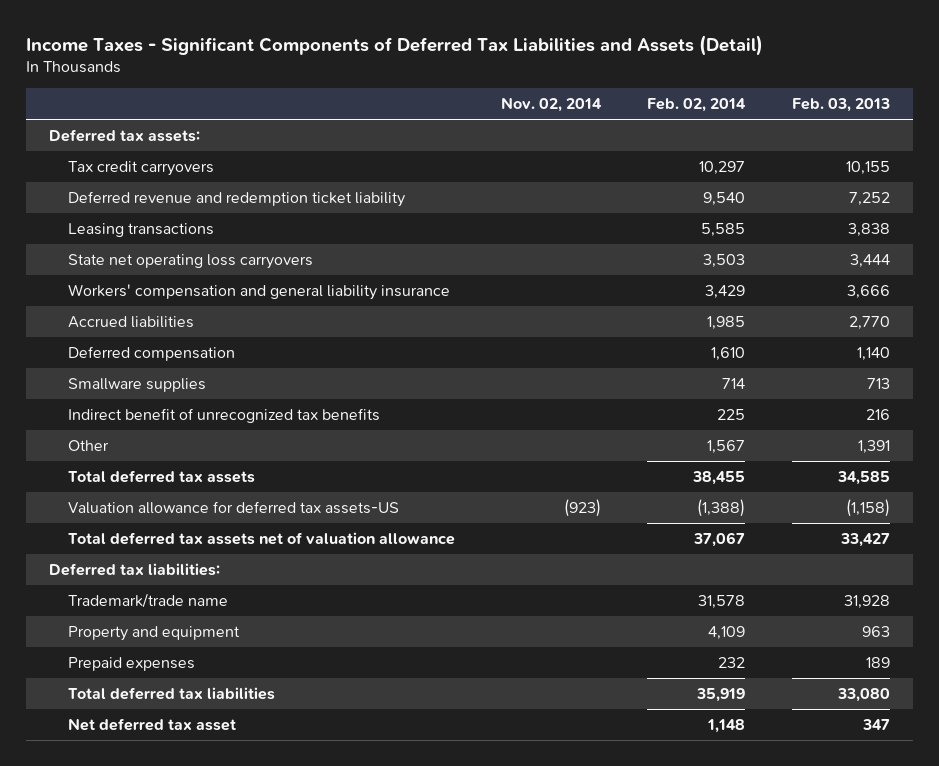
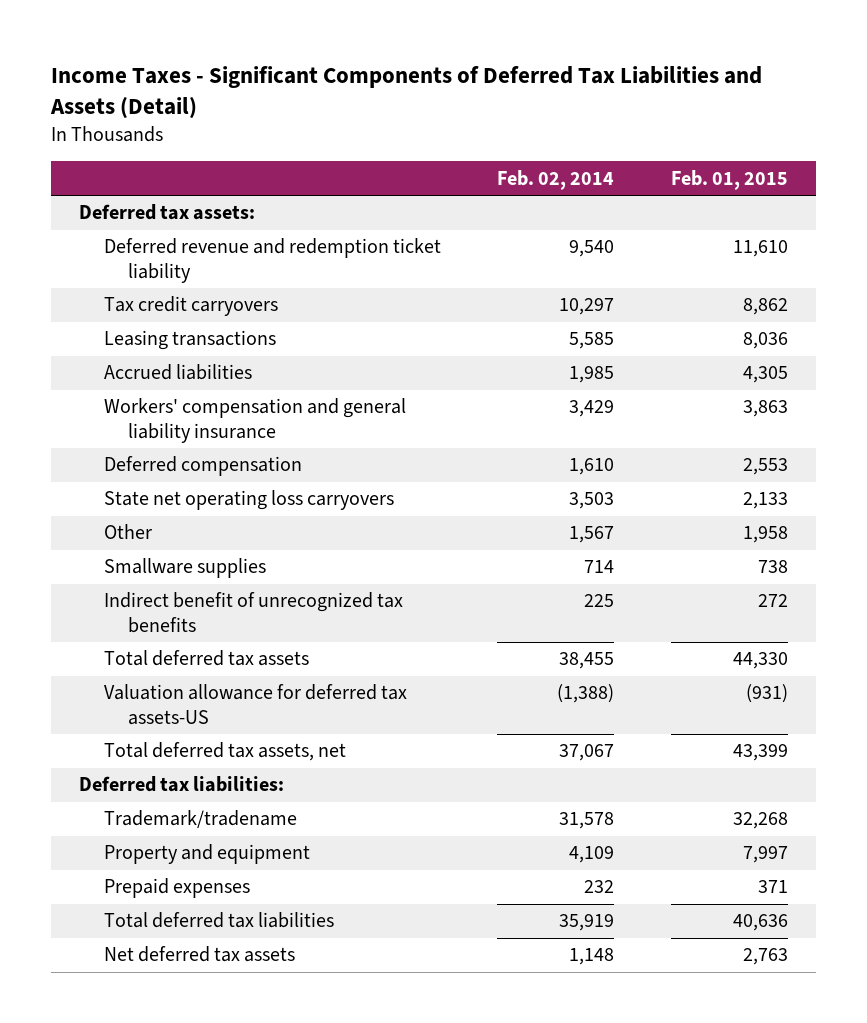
[500,97,602,113] Nov. 02, 2014 -> none
[791,98,890,113] Feb. 03, 2013 -> none
none -> [670,169,788,190] Feb. 01, 2015
[67,160,214,176] Tax credit carryovers -> [103,296,278,317] Tax credit carryovers
[67,283,450,300] Workers' compensation and general liability insurance -> [103,398,406,443] Workers' compensation and general liability insurance
[67,253,313,269] State net operating loss carryovers -> [103,490,394,511] State net operating loss carryovers
[67,439,109,451] Other -> [103,524,152,540] Other
[67,531,455,545] Total deferred tax assets net of valuation allowance -> [103,742,346,762] Total deferred tax assets, net
[67,592,228,608] Trademark/trade name -> [103,810,297,829] Trademark/tradename
[67,717,236,731] Net deferred tax asset -> [103,946,295,963] Net deferred tax assets

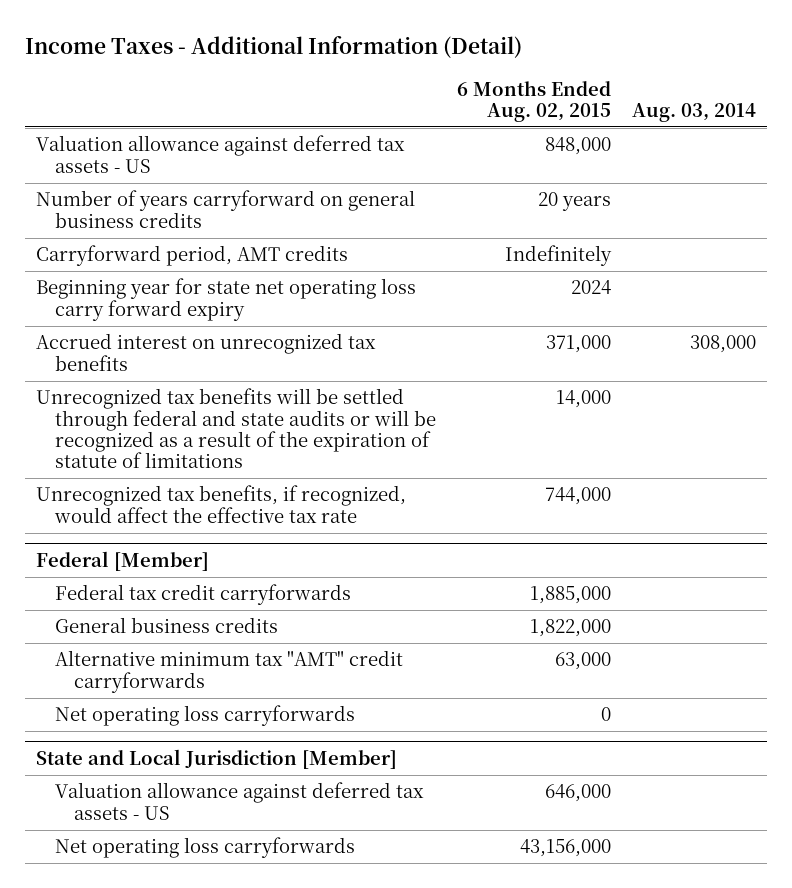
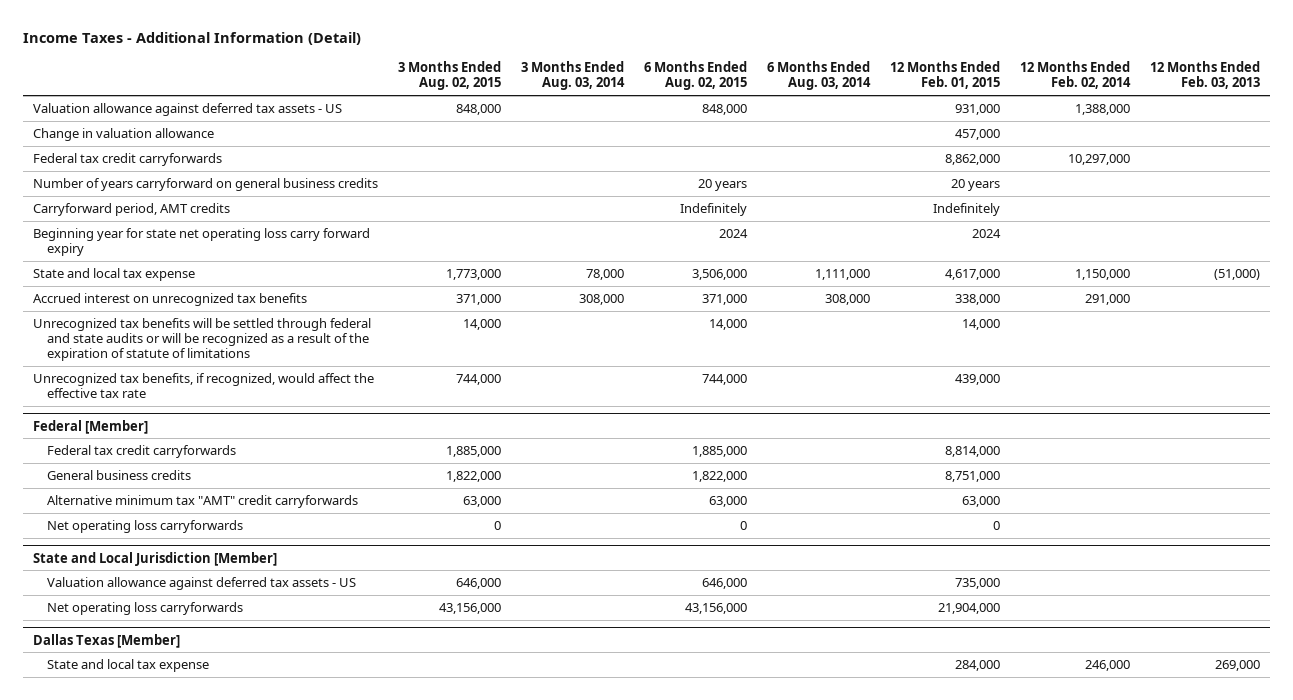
[632,102,757,122] Aug. 03, 2014 -> none
none -> [397,61,501,91] 3 Months Ended Aug. 02, 2015
none -> [520,61,625,91] 3 Months Ended Aug. 03, 2014
none -> [766,61,871,91] 6 Months Ended Aug. 03, 2014
none -> [889,61,1000,90] 12 Months Ended Feb. 01, 2015
none -> [1019,61,1131,90] 12 Months Ended Feb. 02, 2014
none -> [1150,61,1261,90] 12 Months Ended Feb. 03, 2013
none -> [32,127,214,141] Change in valuation allowance
none -> [32,152,222,166] Federal tax credit carryforwards
none -> [32,267,195,281] State and local tax expense
none -> [32,633,180,648] Dallas Texas [Member]
none -> [46,658,209,672] State and local tax expense

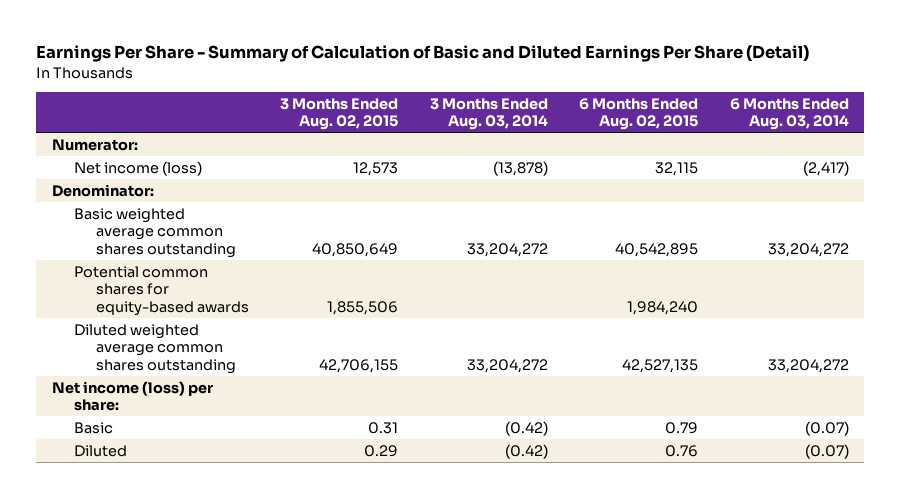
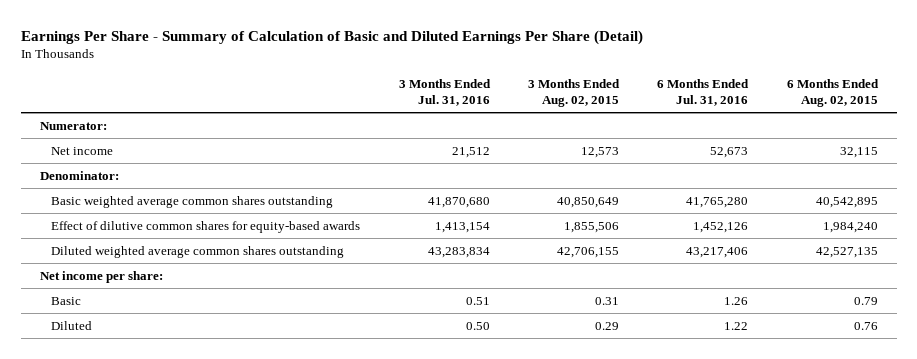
[429,97,548,131] 3 Months Ended Aug. 03, 2014 -> none
[729,97,849,131] 6 Months Ended Aug. 03, 2014 -> none
none -> [398,79,491,106] 3 Months Ended Jul. 31, 2016
none -> [657,79,750,106] 6 Months Ended Jul. 31, 2016
[73,160,202,176] Net income (loss) -> [51,146,114,155] Net income
[73,265,250,317] Potential common shares for equity-based awards -> [51,220,361,233] Effect of dilutive common shares for equity-based awards
[51,380,213,412] Net income (loss) per share: -> [39,270,163,283] Net income per share:

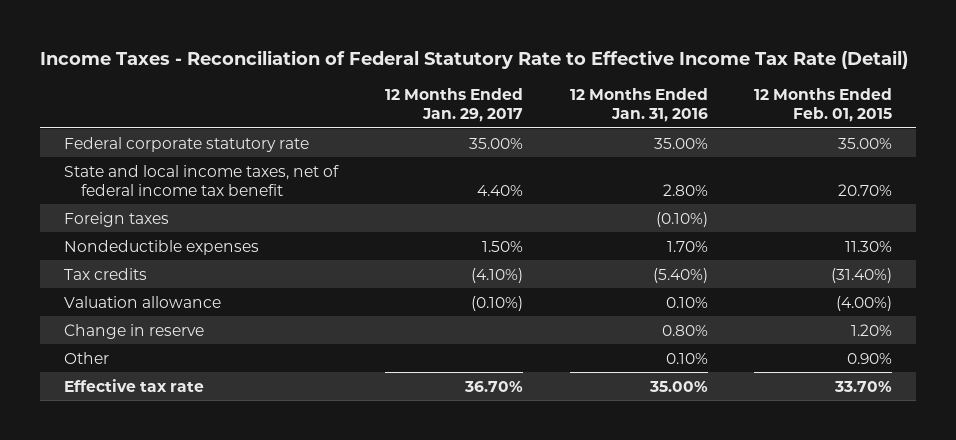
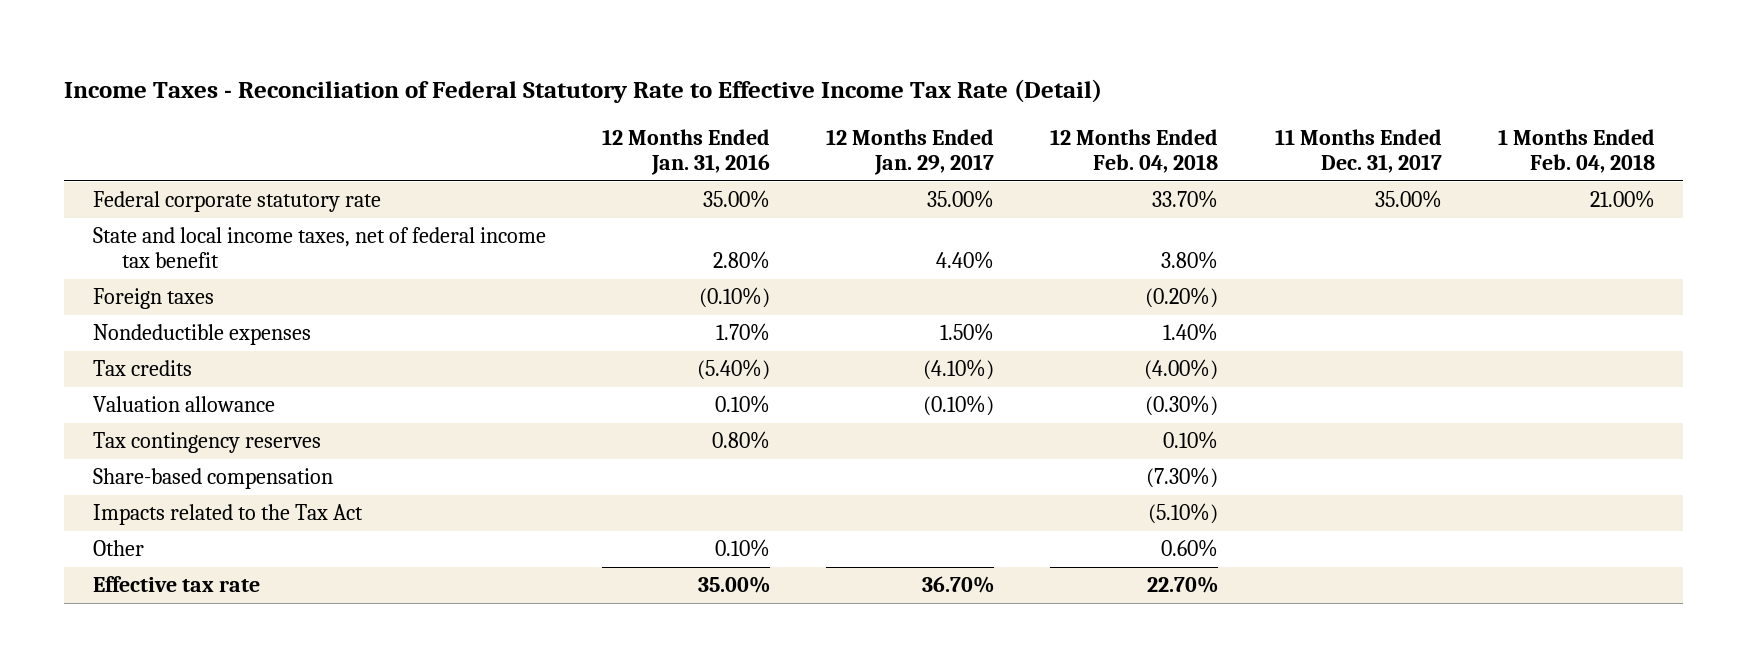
[754,87,893,122] 12 Months Ended Feb. 01, 2015 -> none
none -> [1050,128,1219,173] 12 Months Ended Feb. 04, 2018
none -> [1274,128,1442,173] 11 Months Ended Dec. 31, 2017
none -> [1497,128,1655,173] 1 Months Ended Feb. 04, 2018
[63,323,204,339] Change in reserve -> none
none -> [92,432,321,454] Tax contingency reserves
none -> [92,468,333,490] Share-based compensation
none -> [92,504,363,526] Impacts related to the Tax Act

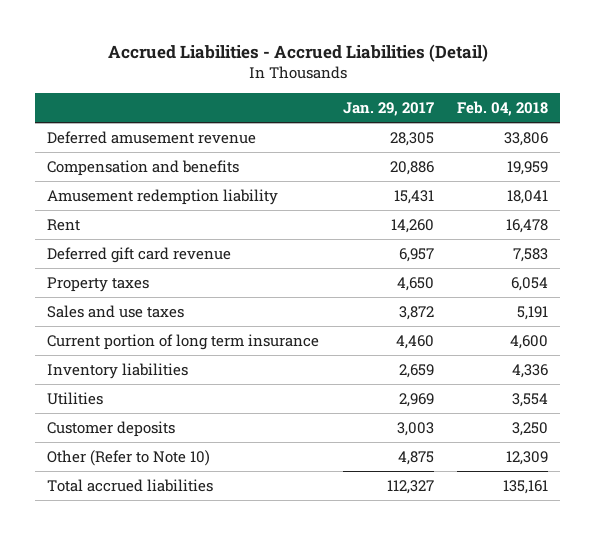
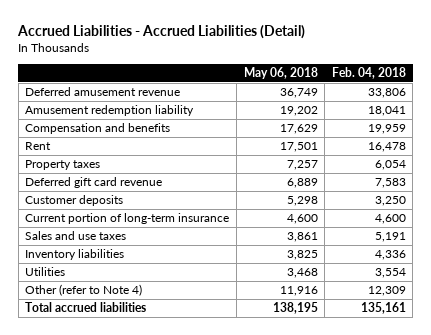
[342,102,434,117] Jan. 29, 2017 -> none
none -> [243,66,318,79] May 06, 2018
[46,159,239,176] Compensation and benefits -> [25,123,171,135] Compensation and benefits
[46,246,231,263] Deferred gift card revenue -> [25,177,163,189] Deferred gift card revenue
[46,420,175,437] Customer deposits -> [25,195,124,207] Customer deposits
none -> [25,213,230,225] Current portion of long-term insurance
[46,333,319,350] Current portion of long term insurance -> none
[46,449,210,466] Other (Refer to Note 10) -> [25,284,143,297] Other (refer to Note 4)

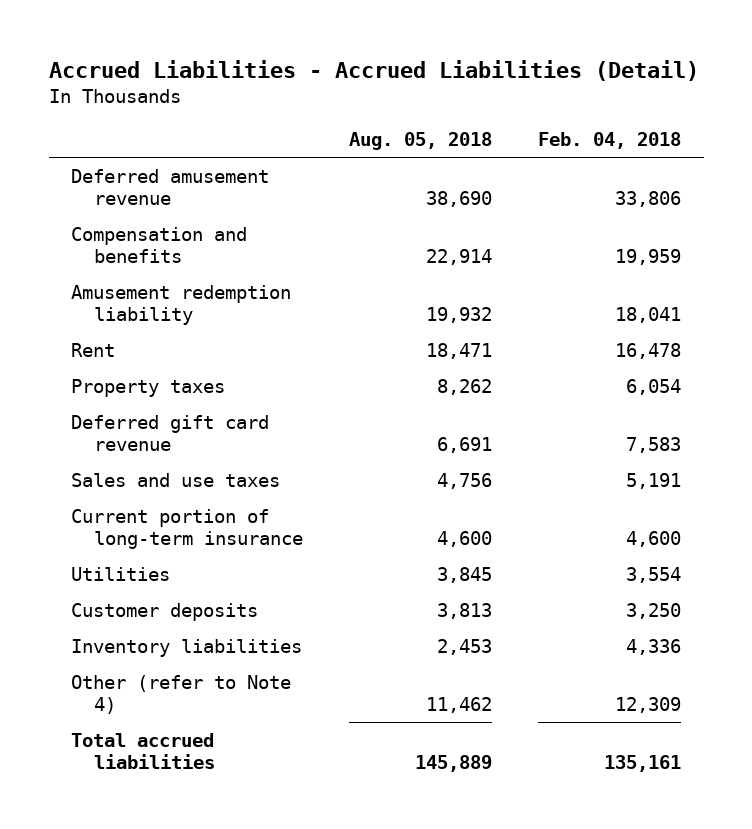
[243,66,318,79] May 06, 2018 -> none
none -> [349,132,493,151] Aug. 05, 2018
[25,105,195,117] Amusement redemption liability -> [71,284,292,326] Amusement redemption liability
[25,213,230,225] Current portion of long-term insurance -> [71,508,304,550] Current portion of long-term insurance
[25,195,124,207] Customer deposits -> [71,602,259,621] Customer deposits
[25,249,125,261] Inventory liabilities -> [71,638,303,657] Inventory liabilities

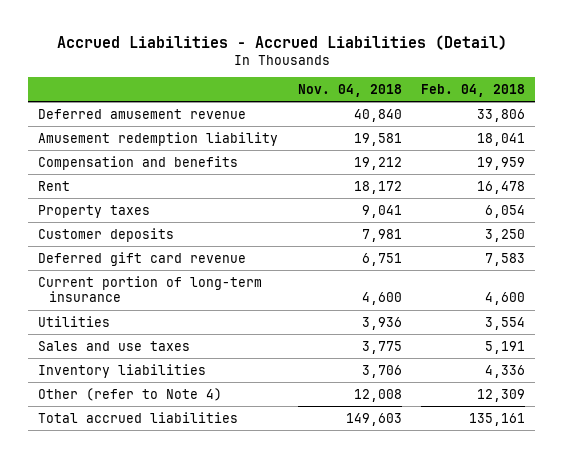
[349,132,493,151] Aug. 05, 2018 -> none
none -> [297,84,402,98] Nov. 04, 2018
[71,226,248,264] Compensation and benefits -> [37,155,238,170] Compensation and benefits
[71,602,259,621] Customer deposits -> [37,227,174,242] Customer deposits
[71,472,281,487] Sales and use taxes -> [37,340,190,351] Sales and use taxes

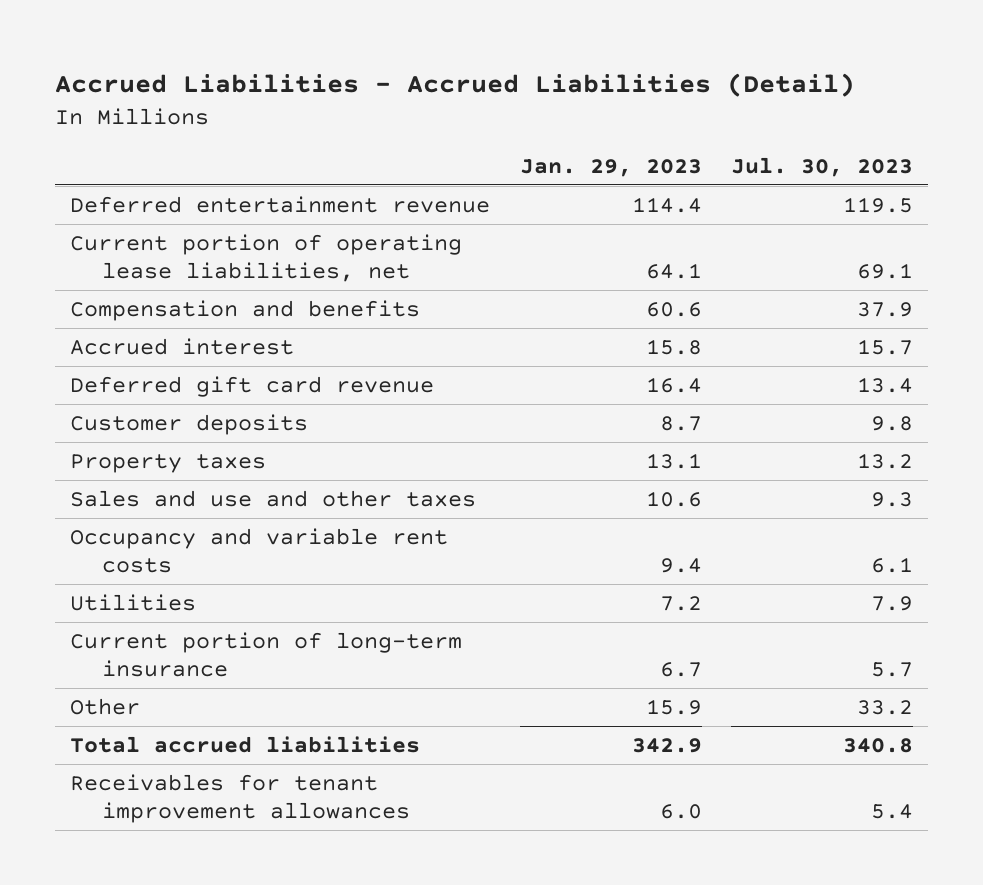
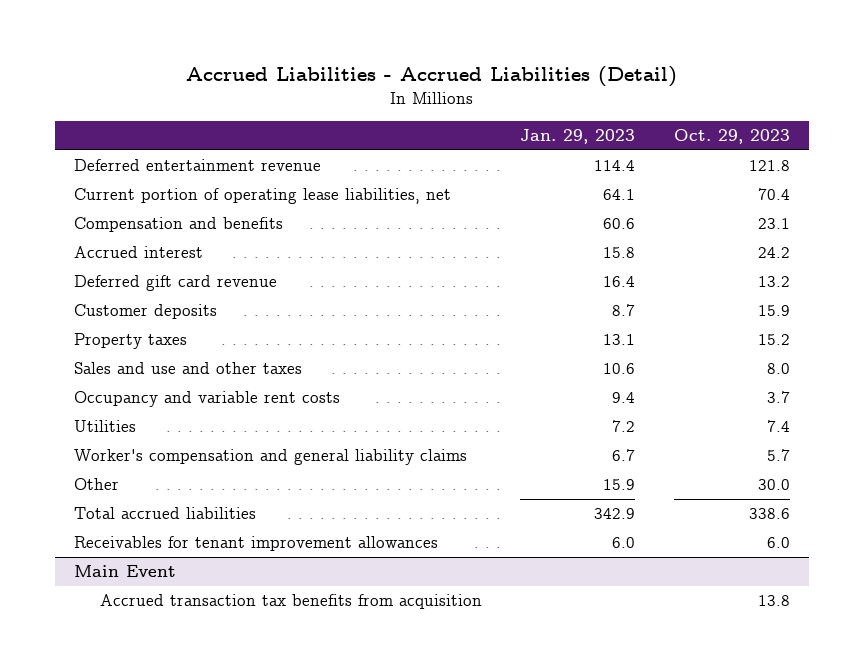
[731,156,914,177] Jul. 30, 2023 -> none
none -> [673,129,790,145] Oct. 29, 2023
[70,631,463,678] Current portion of long-term insurance -> [73,449,467,466] Worker's compensation and general liability claims
none -> [73,565,176,578] Main Event
none -> [99,594,482,610] Accrued transaction tax benefits from acquisition

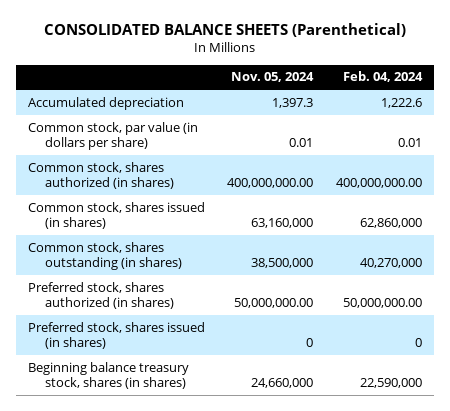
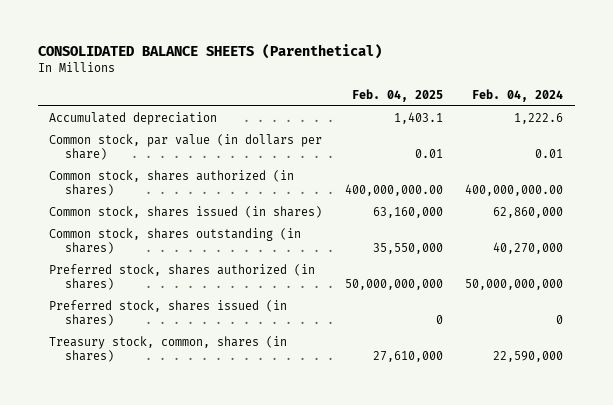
[231,72,315,83] Nov. 05, 2024 -> none
none -> [351,88,443,102] Feb. 04, 2025
[343,297,423,308] 50,000,000.00 -> [465,278,564,290] 50,000,000,000
[27,361,189,389] Beginning balance treasury stock, shares (in shares) -> [49,336,288,362] Treasury stock, common, shares (in shares)

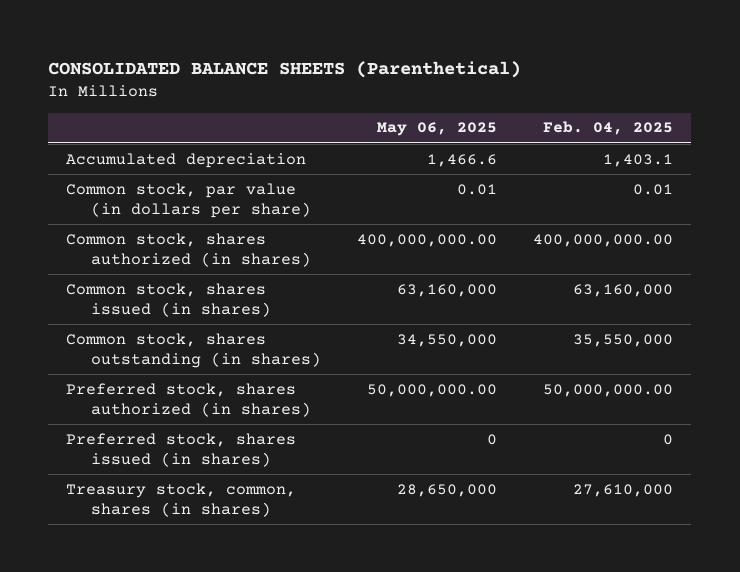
[472,88,564,102] Feb. 04, 2024 -> none
none -> [377,122,498,137] May 06, 2025
[344,278,443,290] 50,000,000,000 -> [543,383,674,397] 50,000,000.00

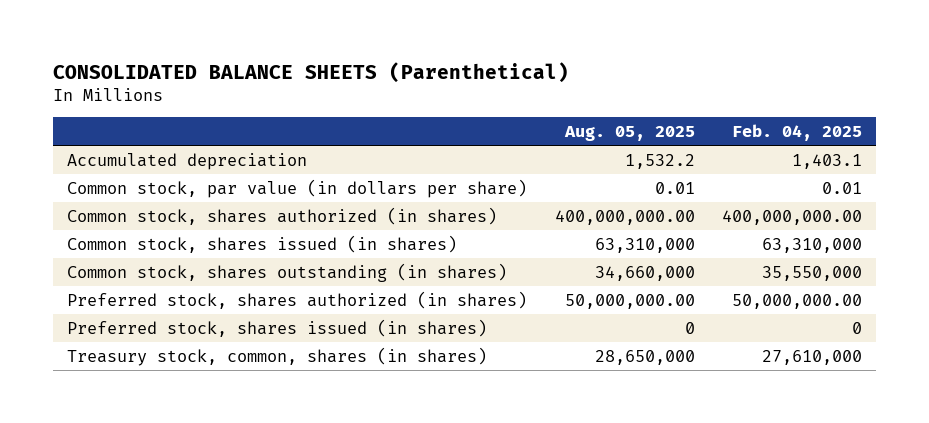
[377,122,498,137] May 06, 2025 -> none
none -> [563,125,695,141] Aug. 05, 2025
[573,283,674,297] 63,160,000 -> [761,237,862,253] 63,310,000

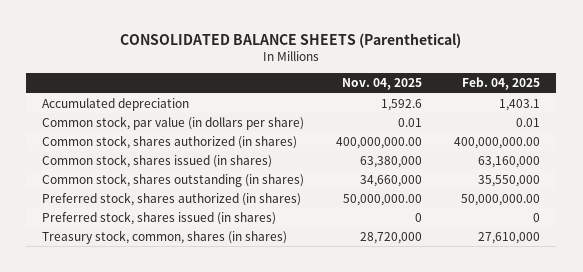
[563,125,695,141] Aug. 05, 2025 -> none
none -> [342,78,423,91] Nov. 04, 2025
[761,237,862,253] 63,310,000 -> [478,156,541,169] 63,160,000

